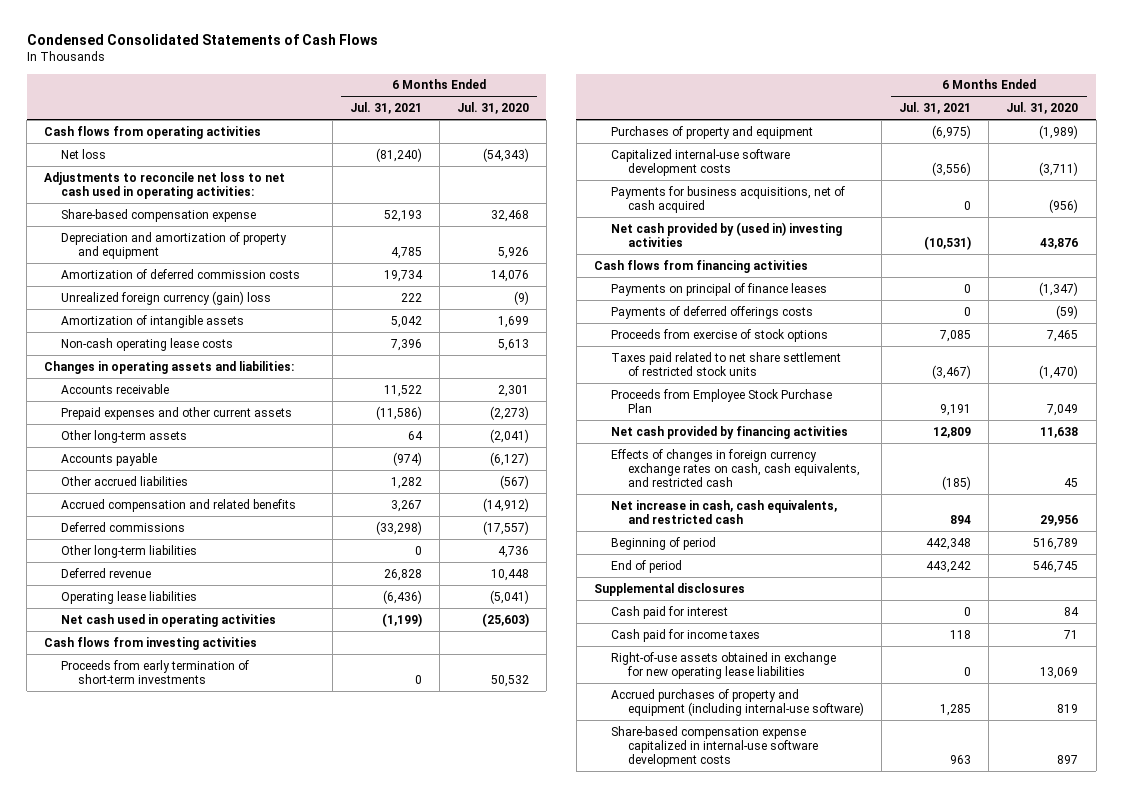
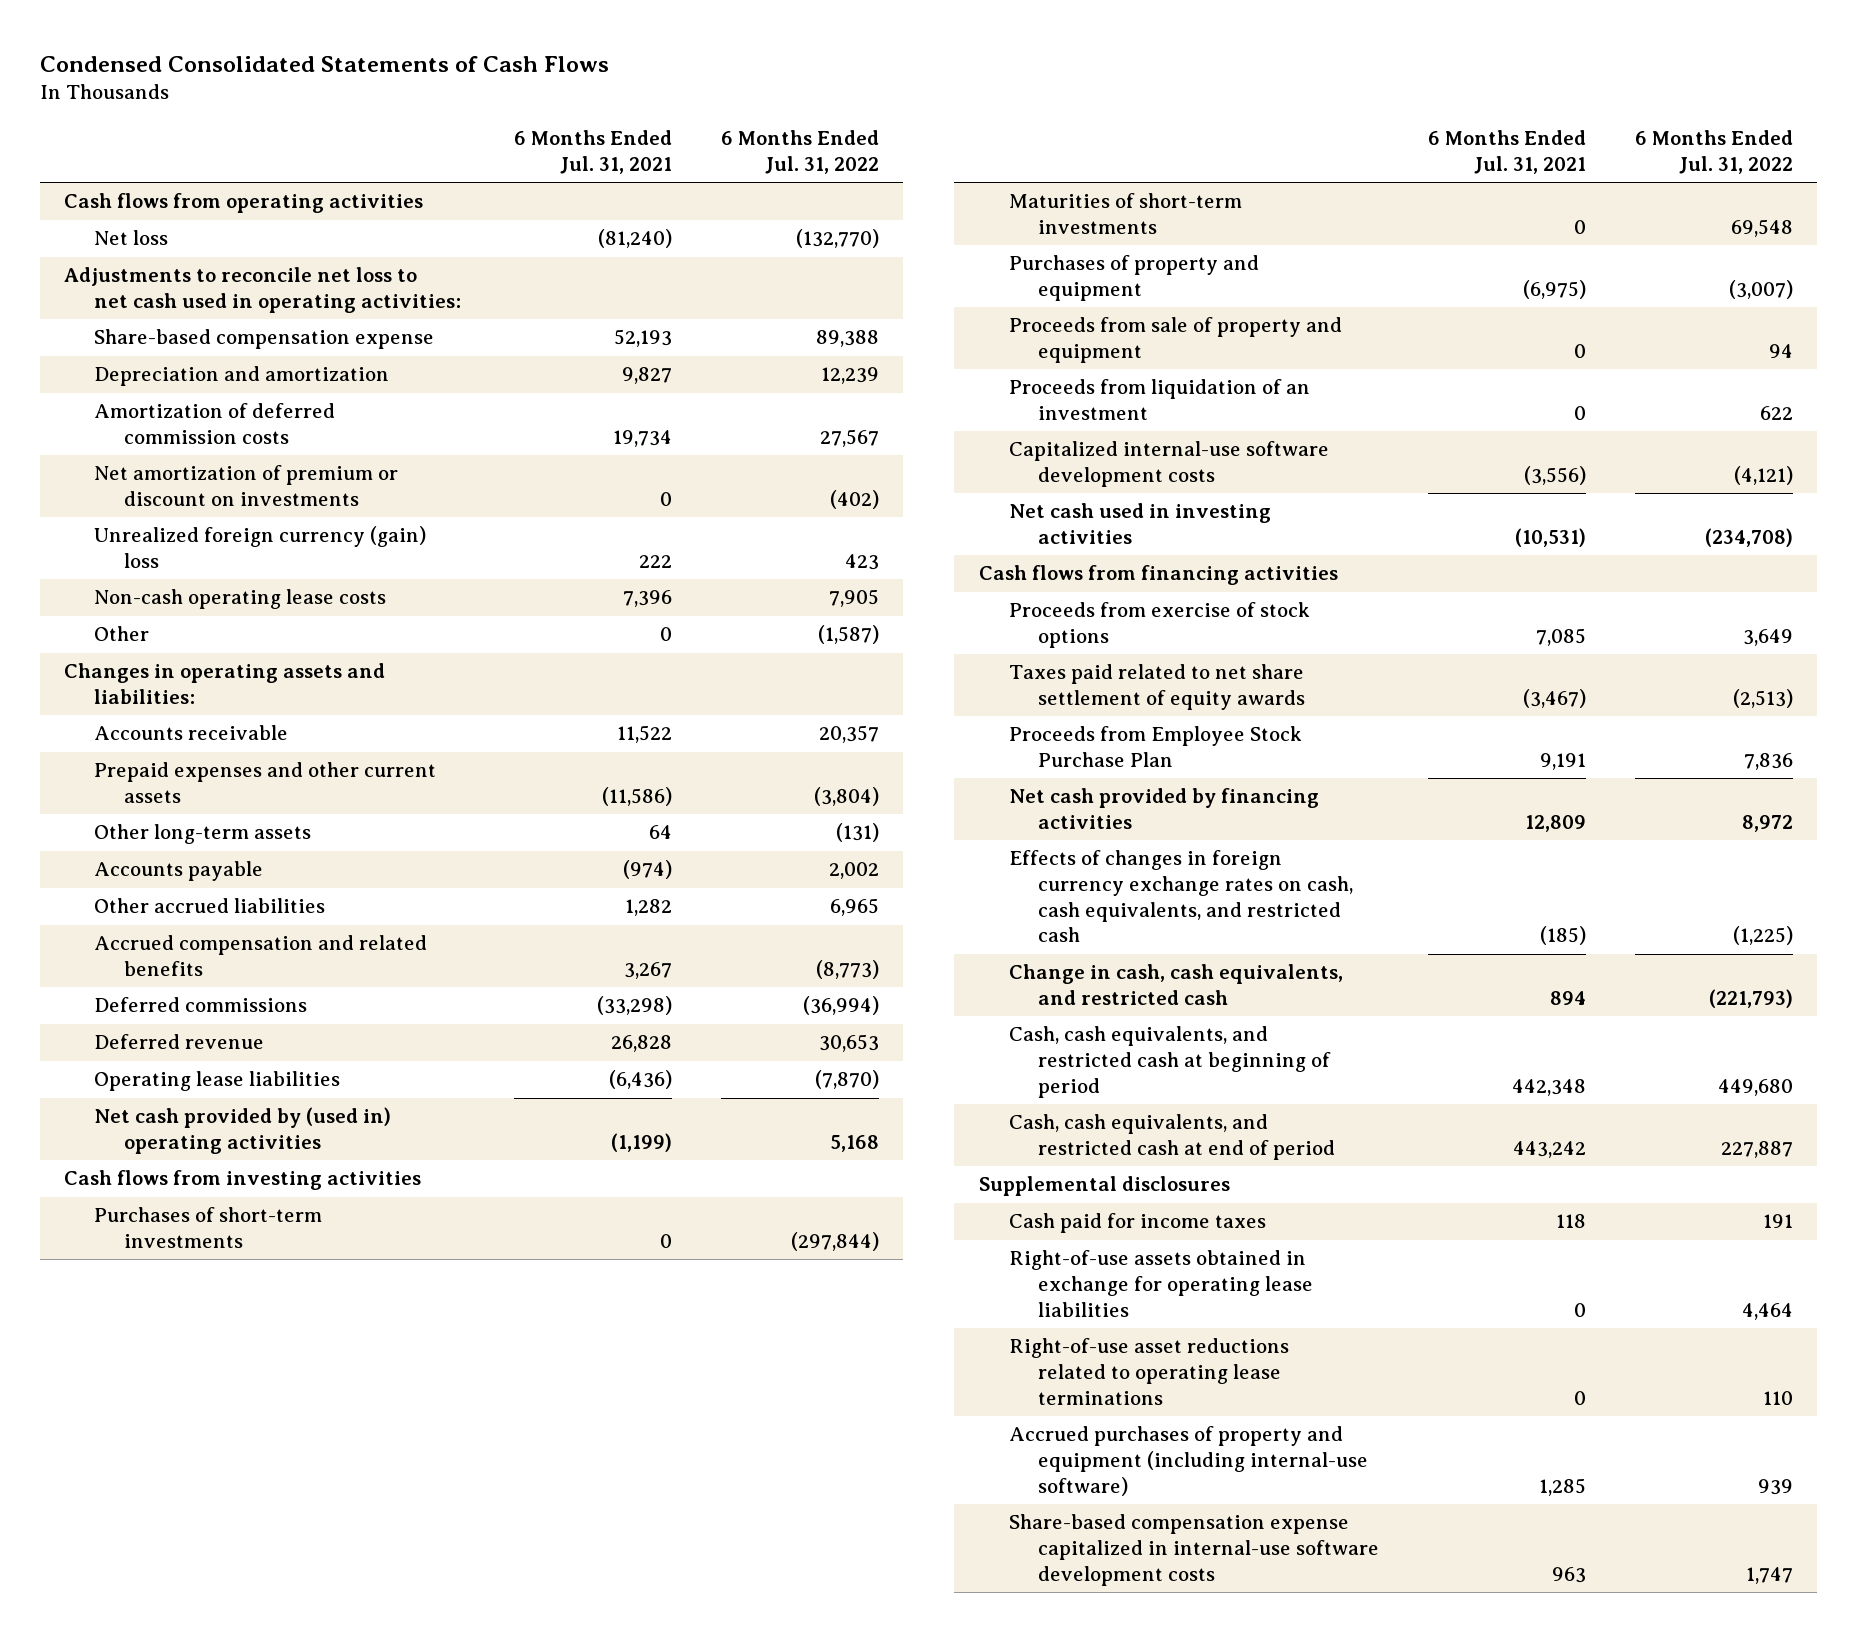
[456,102,529,115] Jul. 31, 2020 -> none
none -> [720,130,879,175] 6 Months Ended Jul. 31, 2022
[61,231,288,259] Depreciation and amortization of property and equipment -> [94,366,390,387] Depreciation and amortization
[390,246,422,259] 4,785 -> [621,367,672,385] 9,827
none -> [94,465,399,507] Net amortization of premium or discount on investments
[61,314,245,328] Amortization of intangible assets -> none
none -> [94,626,150,642] Other
[61,544,198,558] Other long-term liabilities -> none
[61,613,277,627] Net cash used in operating activities -> [94,1107,392,1155] Net cash provided by (used in) operating activities
[61,659,250,684] Proceeds from early termination of short-term investments -> none
none -> [94,1207,323,1249] Purchases of short-term investments
none -> [1008,193,1242,235] Maturities of short-term investments
none -> [1008,317,1342,364] Proceeds from sale of property and equipment
none -> [1008,379,1310,421] Proceeds from liquidation of an investment
[611,185,846,213] Payments for business acquisitions, net of cash acquired -> none
[611,221,843,247] Net cash provided by (used in) investing activities -> [1008,503,1271,545] Net cash used in investing activities
[611,282,828,296] Payments on principal of finance leases -> none
[611,305,814,319] Payments of deferred offerings costs -> none
[611,351,842,376] Taxes paid related to net share settlement of restricted stock units -> [1008,664,1306,711] Taxes paid related to net share settlement of equity awards
[611,499,838,524] Net increase in cash, cash equivalents, and restricted cash -> [1008,964,1343,1006] Change in cash, cash equivalents, and restricted cash
[611,536,717,550] Beginning of period -> [1008,1026,1332,1098] Cash, cash equivalents, and restricted cash at beginning of period
[611,559,683,573] End of period -> [1008,1114,1336,1161] Cash, cash equivalents, and restricted cash at end of period
[611,605,729,619] Cash paid for interest -> none
[611,651,837,679] Right-of-use assets obtained in exchange for new operating lease liabilities -> [1008,1250,1314,1317] Right-of-use assets obtained in exchange for operating lease liabilities
none -> [1008,1338,1289,1405] Right-of-use asset reductions related to operating lease terminations

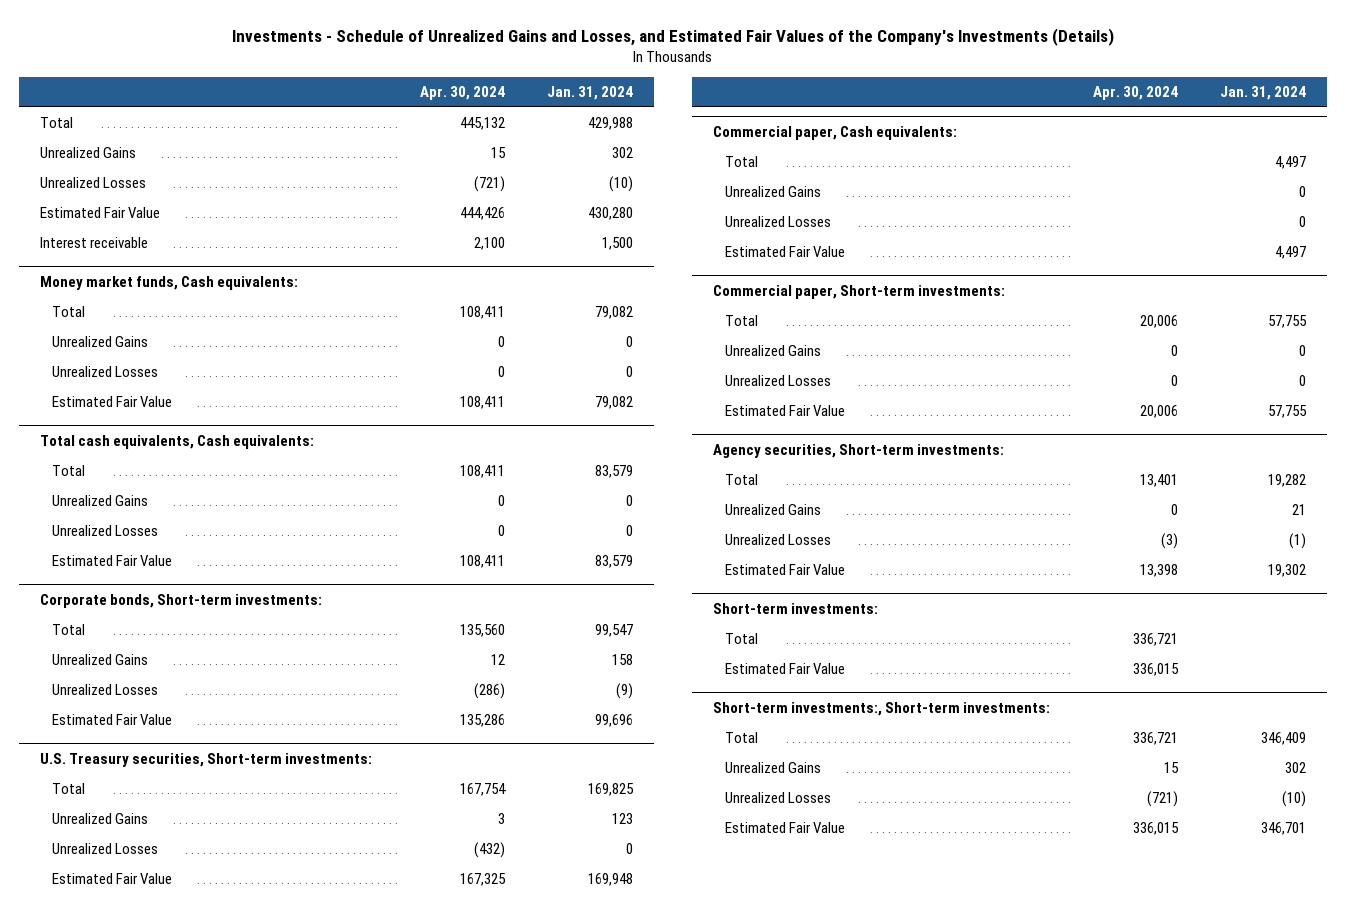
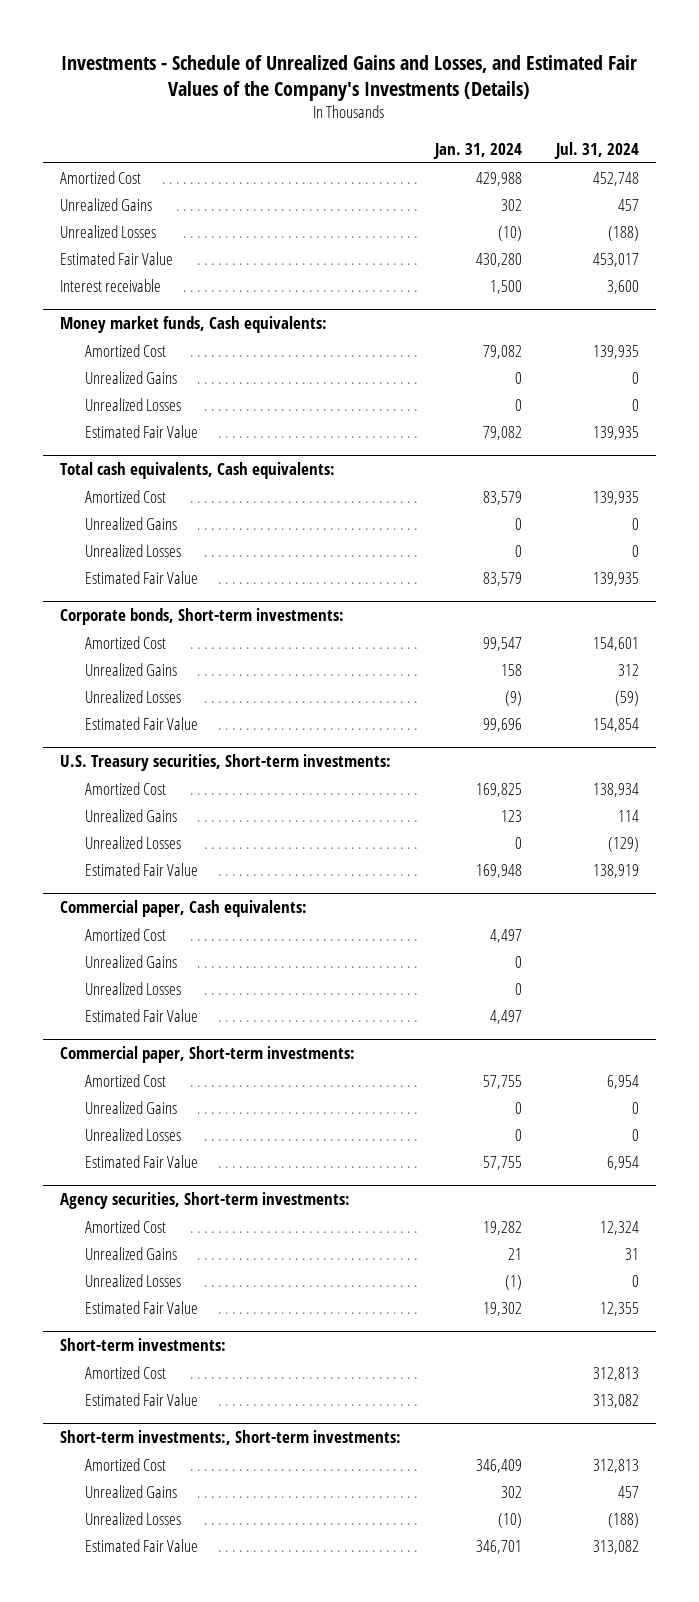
[419,86,505,101] Apr. 30, 2024 -> none
none -> [553,141,639,159] Jul. 31, 2024
[39,117,73,129] Total -> [60,170,142,184] Amortized Cost
[51,306,85,318] Total -> [84,343,166,357] Amortized Cost
[51,465,85,477] Total -> [84,489,166,503] Amortized Cost
[51,624,85,636] Total -> [84,635,166,649] Amortized Cost
[51,783,85,795] Total -> [84,781,166,795] Amortized Cost
[724,156,758,168] Total -> [84,927,166,941] Amortized Cost
[724,315,758,327] Total -> [84,1073,166,1087] Amortized Cost
[724,474,758,486] Total -> [84,1219,166,1233] Amortized Cost
[724,633,758,645] Total -> [84,1365,166,1379] Amortized Cost
[724,732,758,744] Total -> [84,1457,166,1471] Amortized Cost

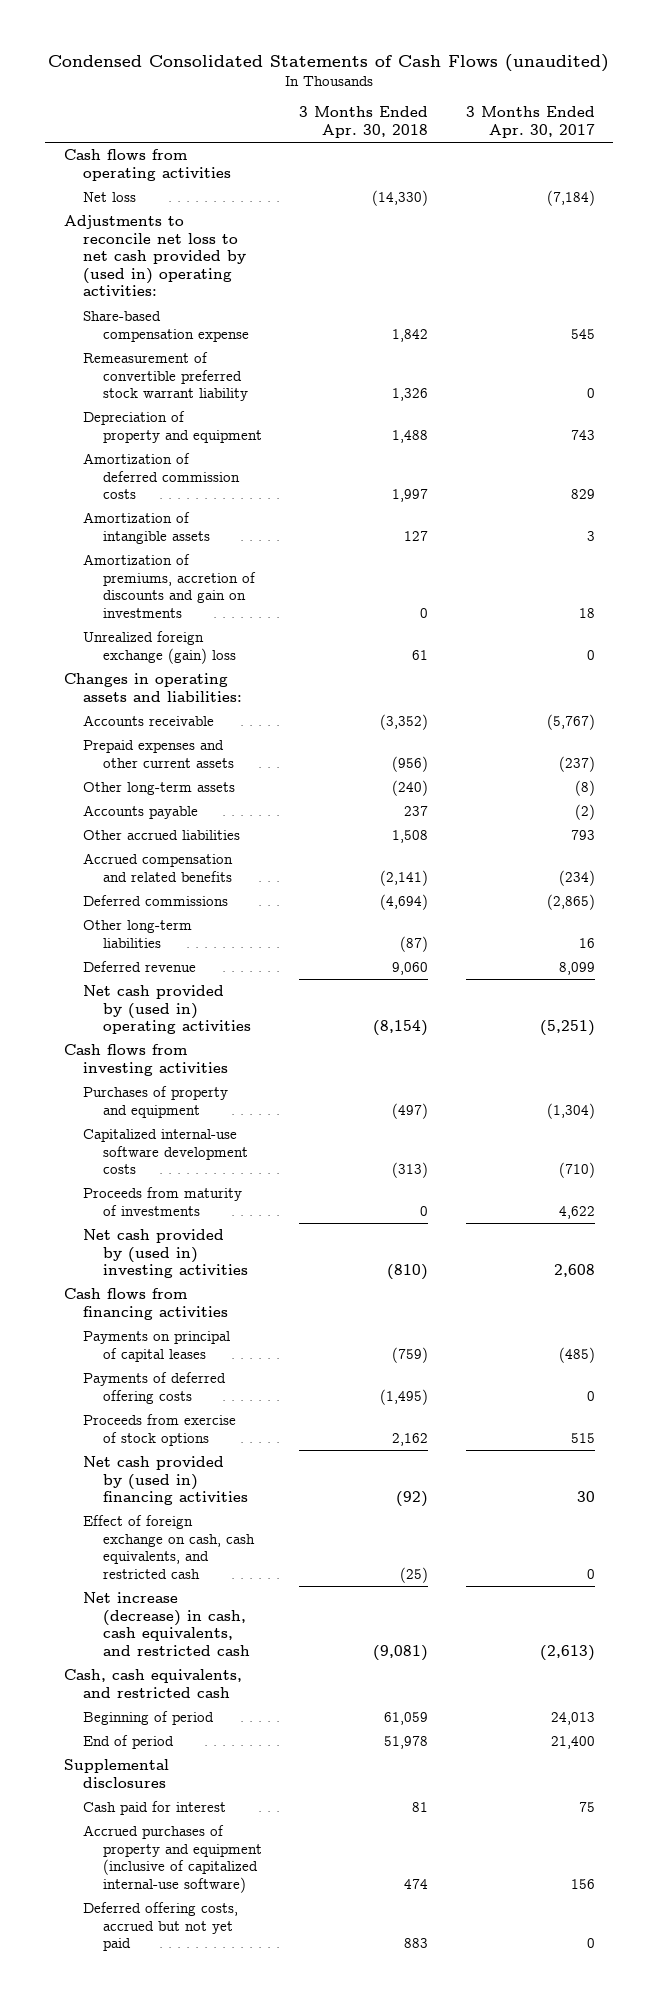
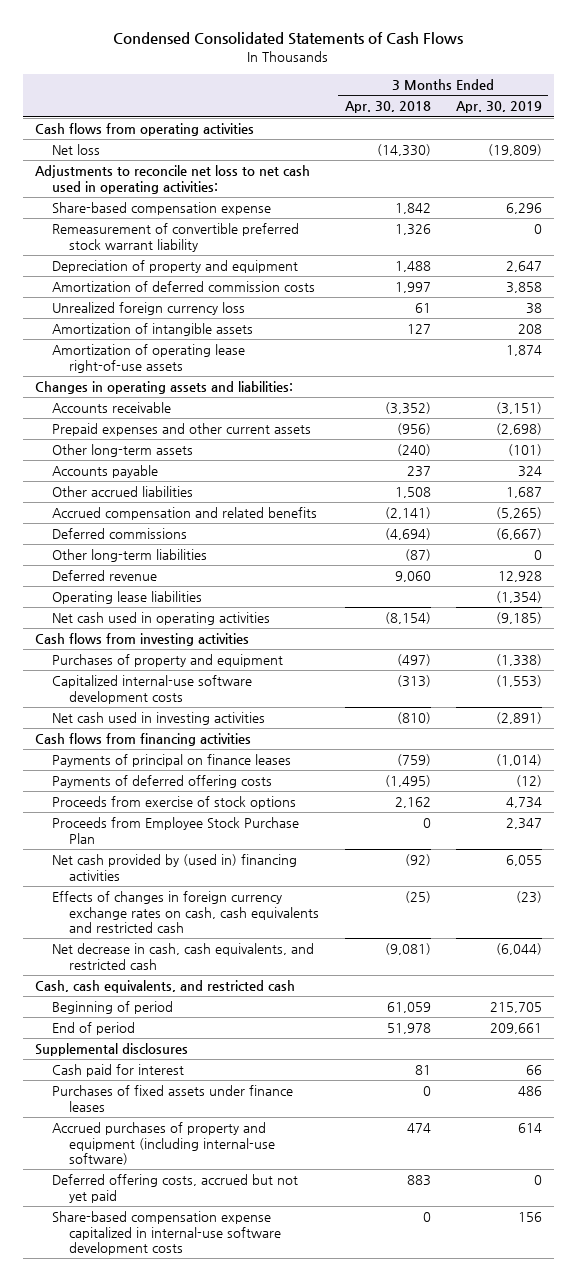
[48,53,610,72] Condensed Consolidated Statements of Cash Flows (unaudited) -> [113,31,464,45] Condensed Consolidated Statements of Cash Flows
[465,106,595,139] 3 Months Ended Apr. 30, 2017 -> none
none -> [455,101,542,114] Apr. 30, 2019
[63,214,247,297] Adjustments to reconcile net loss to net cash provided by (used in) operating activities: -> [35,165,311,194] Adjustments to reconcile net loss to net cash used in operating activities:
none -> [52,302,246,316] Unrealized foreign currency loss
[83,553,256,618] Amortization of premiums, accretion of discounts and gain on investments -> none
[83,630,236,664] Unrealized foreign exchange (gain) loss -> none
none -> [52,344,246,373] Amortization of operating lease right-of-use assets
none -> [52,591,203,605] Operating lease liabilities
[83,984,251,1035] Net cash provided by (used in) operating activities -> [52,612,271,626] Net cash used in operating activities
[83,1186,243,1216] Proceeds from maturity of investments -> none
[83,1228,248,1279] Net cash provided by (used in) investing activities -> [52,712,266,726] Net cash used in investing activities
[83,1330,231,1362] Payments on principal of capital leases -> [52,754,292,768] Payments of principal on finance leases
none -> [52,817,300,844] Proceeds from Employee Stock Purchase Plan
[83,1514,255,1579] Effect of foreign exchange on cash, cash equivalents, and restricted cash -> [52,891,320,934] Effects of changes in foreign currency exchange rates on cash, cash equivalents and restricted cash
[83,1591,250,1656] Net increase (decrease) in cash, cash equivalents, and restricted cash -> [52,943,315,970] Net decrease in cash, cash equivalents, and restricted cash
none -> [52,1085,294,1112] Purchases of fixed assets under finance leases
[83,1824,262,1893] Accrued purchases of property and equipment (inclusive of capitalized internal-use software) -> [52,1122,276,1166] Accrued purchases of property and equipment (including internal-use software)
none -> [52,1211,282,1256] Share-based compensation expense capitalized in internal-use software development costs

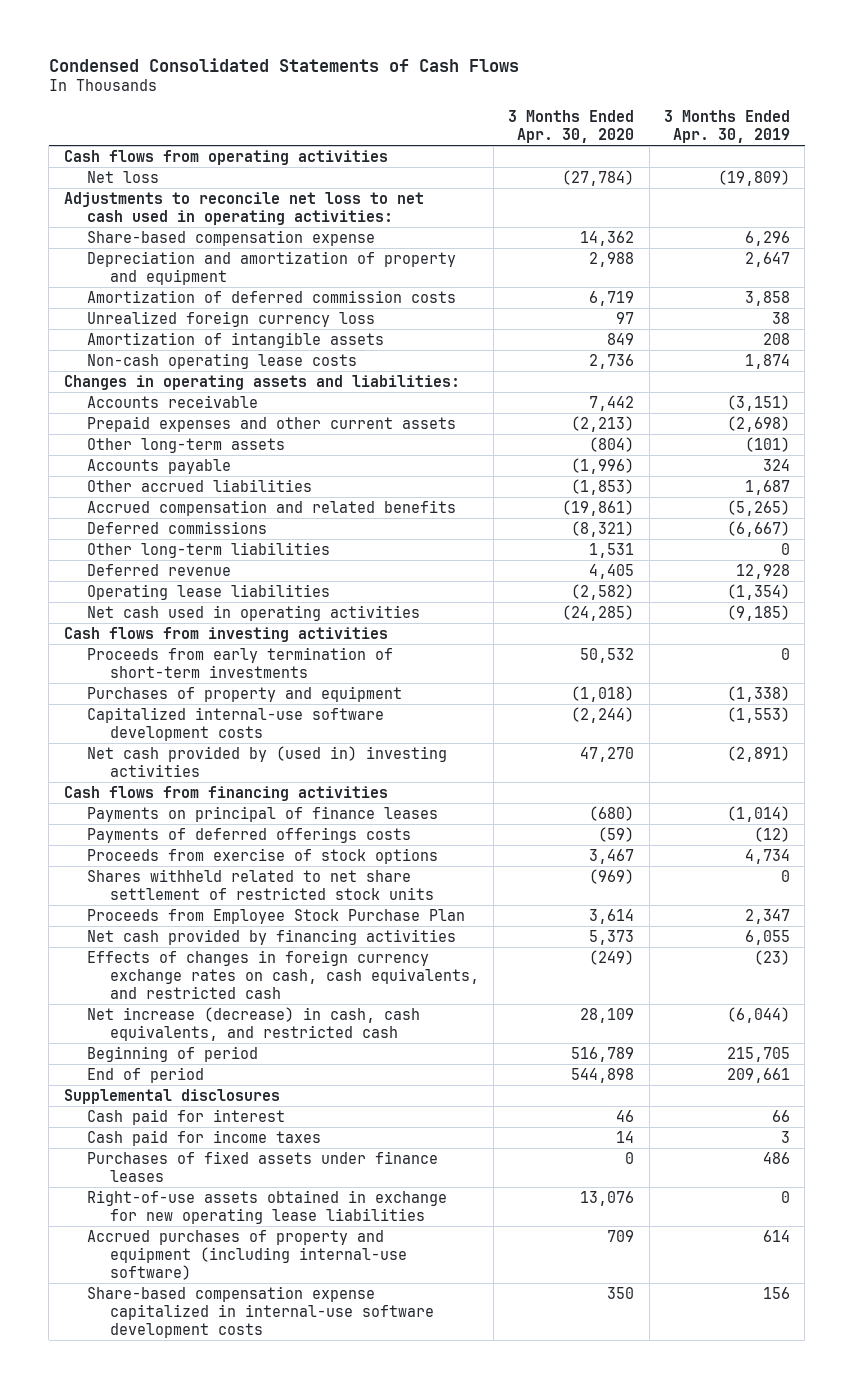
[344,101,431,114] Apr. 30, 2018 -> none
none -> [508,110,635,143] 3 Months Ended Apr. 30, 2020
[52,223,300,252] Remeasurement of convertible preferred stock warrant liability -> none
[52,260,299,274] Depreciation of property and equipment -> [86,251,456,285] Depreciation and amortization of property and equipment
[52,344,246,373] Amortization of operating lease right-of-use assets -> [86,353,357,370] Non-cash operating lease costs
none -> [86,647,393,678] Proceeds from early termination of short-term investments
[52,712,266,726] Net cash used in investing activities -> [86,746,447,777] Net cash provided by (used in) investing activities
[52,754,292,768] Payments of principal on finance leases -> [86,806,438,823] Payments on principal of finance leases
[52,775,273,789] Payments of deferred offering costs -> [86,827,411,844] Payments of deferred offerings costs
none -> [86,869,434,900] Shares withheld related to net share settlement of restricted stock units
[35,980,296,994] Cash, cash equivalents, and restricted cash -> none
[52,854,298,881] Net cash provided by (used in) financing activities -> [86,929,456,946] Net cash provided by financing activities
[52,891,320,934] Effects of changes in foreign currency exchange rates on cash, cash equivalents and restricted cash -> [86,950,479,999] Effects of changes in foreign currency exchange rates on cash, cash equivalents, and restricted cash
[52,943,315,970] Net decrease in cash, cash equivalents, and restricted cash -> [86,1007,420,1041] Net increase (decrease) in cash, cash equivalents, and restricted cash
none -> [86,1130,321,1147] Cash paid for income taxes
none -> [86,1190,447,1224] Right-of-use assets obtained in exchange for new operating lease liabilities
[52,1174,299,1203] Deferred offering costs, accrued but not yet paid -> none

